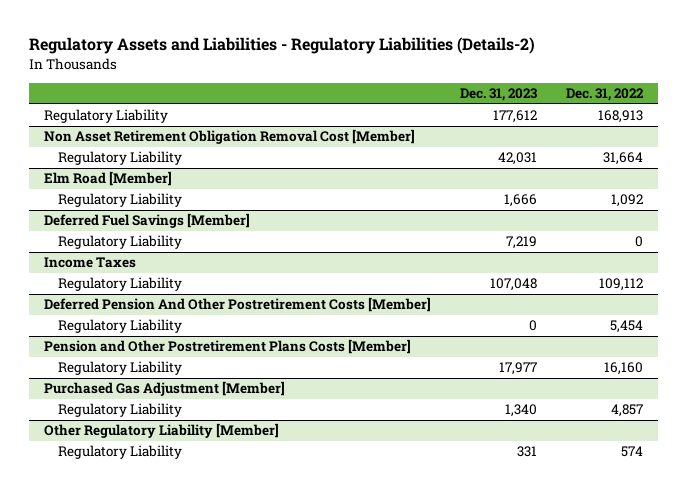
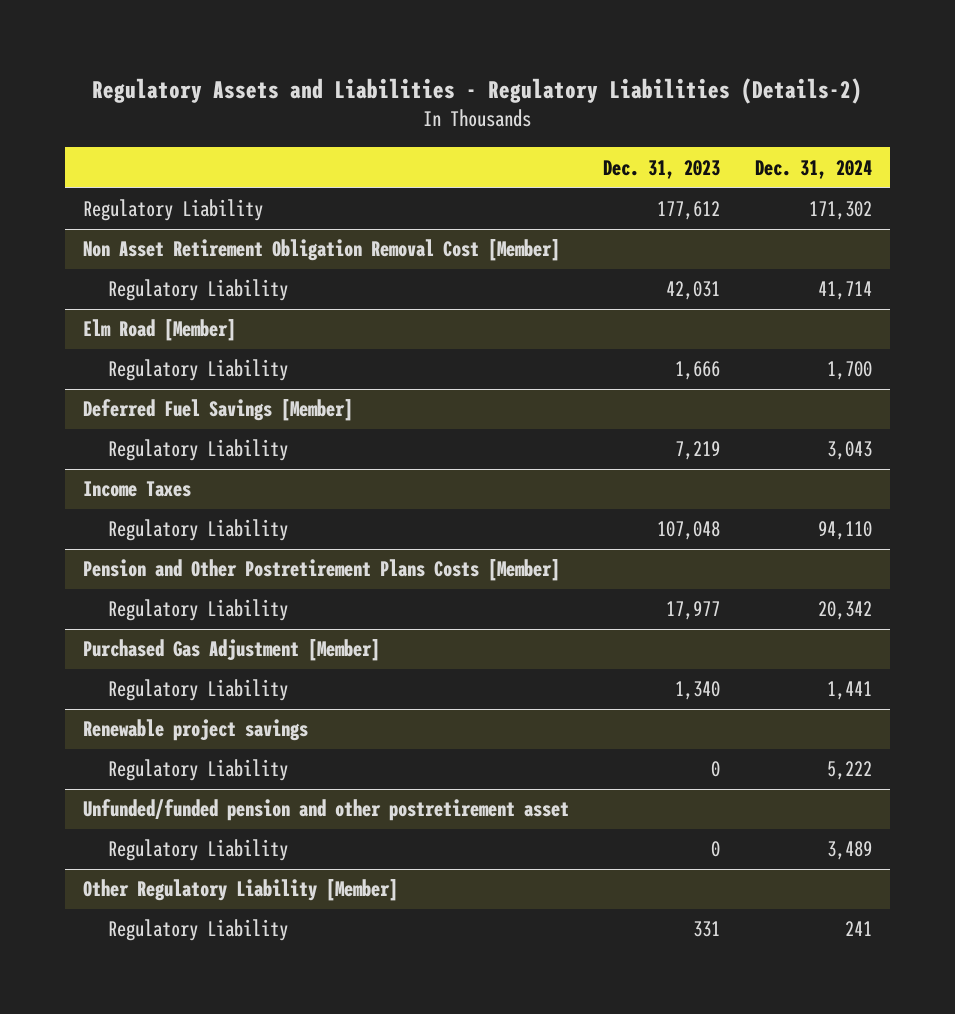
[566,88,645,102] Dec. 31, 2022 -> none
none -> [755,159,873,179] Dec. 31, 2024
[43,297,431,313] Deferred Pension And Other Postretirement Costs [Member] -> none
[58,319,183,334] Regulatory Liability -> none
none -> [82,719,308,742] Renewable project savings
none -> [108,759,289,782] Regulatory Liability
none -> [82,799,569,822] Unfunded/funded pension and other postretirement asset
none -> [108,839,289,862] Regulatory Liability

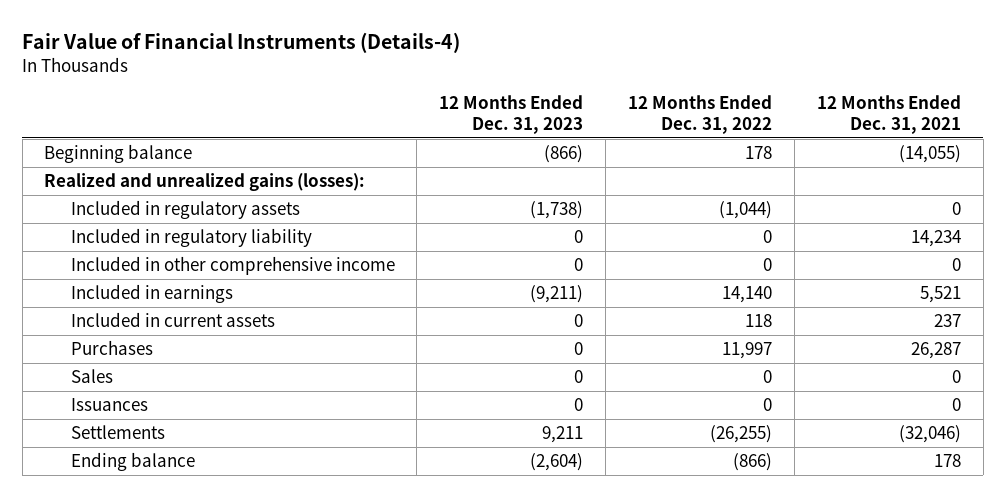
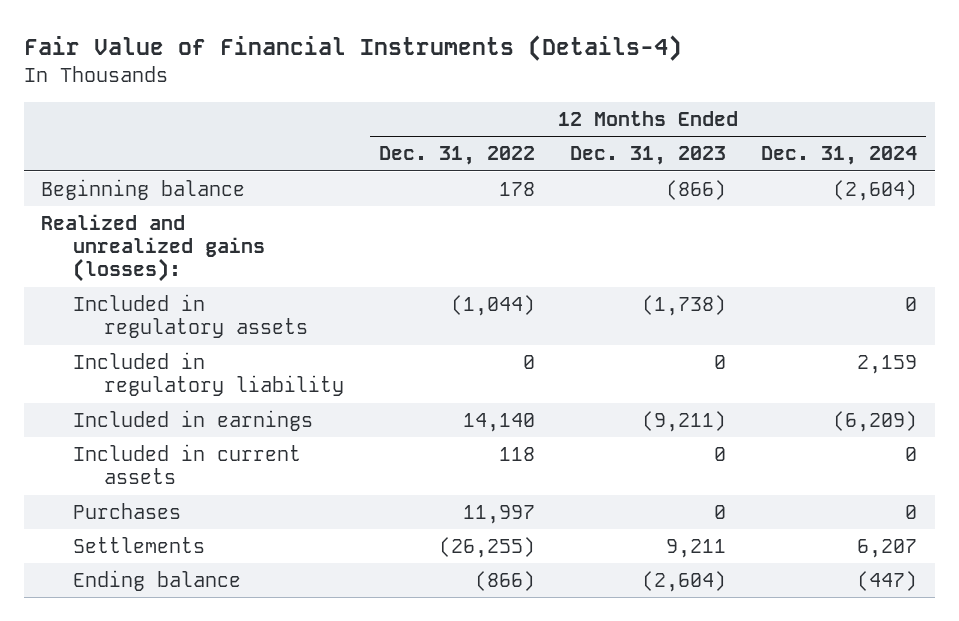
[816,94,961,135] 12 Months Ended Dec. 31, 2021 -> none
none -> [761,146,918,166] Dec. 31, 2024
[70,256,395,276] Included in other comprehensive income -> none
[70,369,113,384] Sales -> none
[70,398,148,412] Issuances -> none

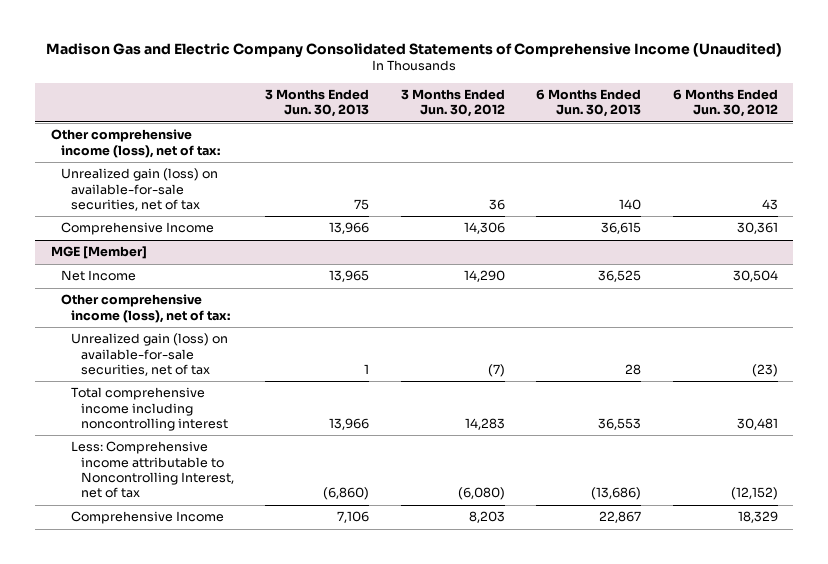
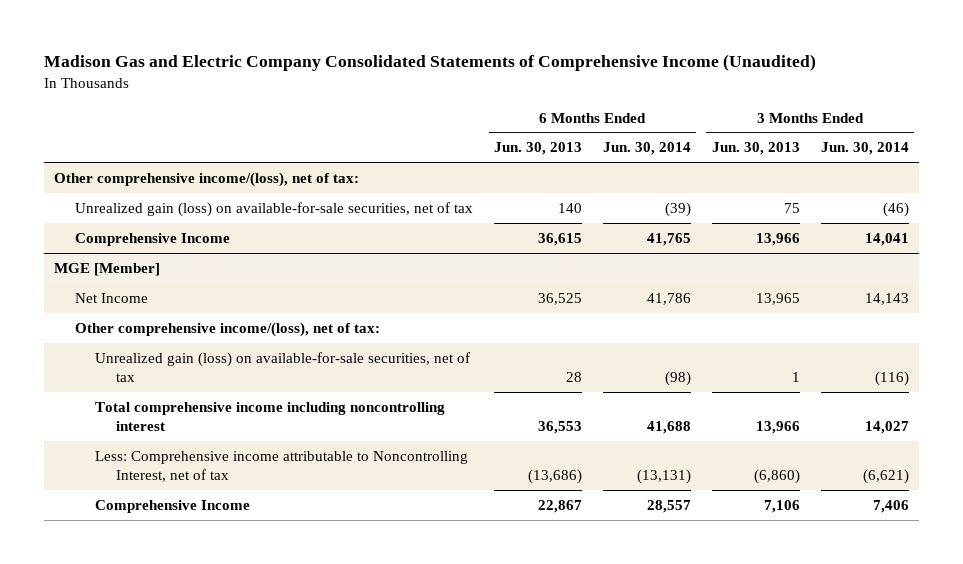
[400,89,505,118] 3 Months Ended Jun. 30, 2012 -> none
[672,89,778,118] 6 Months Ended Jun. 30, 2012 -> none
none -> [602,142,691,156] Jun. 30, 2014
none -> [820,142,909,156] Jun. 30, 2014
[50,129,220,158] Other comprehensive income (loss), net of tax: -> [54,171,360,187] Other comprehensive income/(loss), net of tax:
[60,294,230,323] Other comprehensive income (loss), net of tax: -> [74,321,380,337] Other comprehensive income/(loss), net of tax:

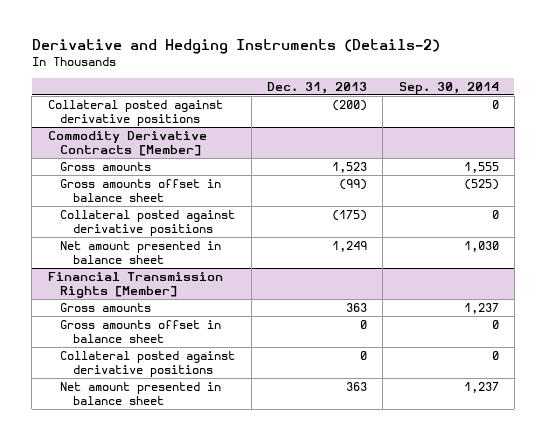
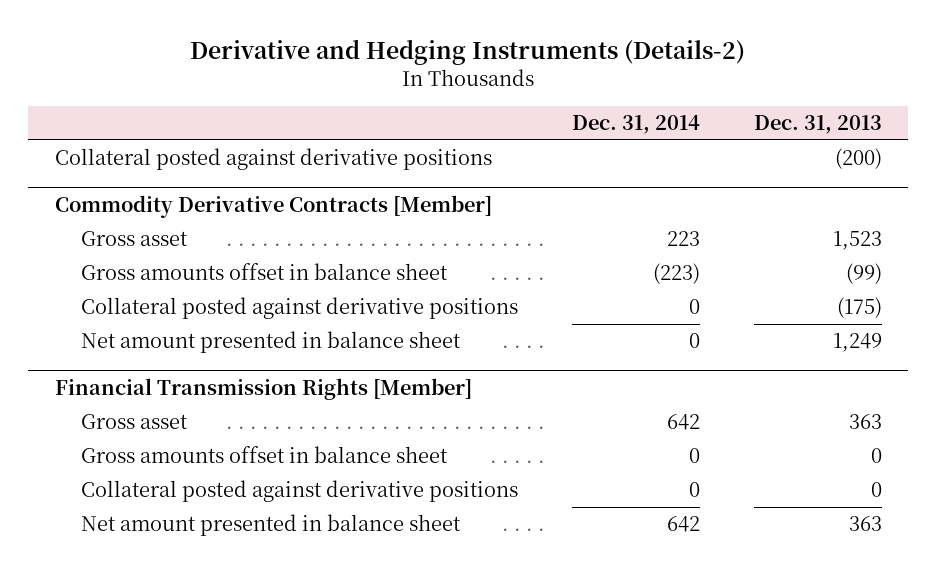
[398,81,499,94] Sep. 30, 2014 -> none
none -> [571,115,700,135] Dec. 31, 2014
[60,162,152,172] Gross amounts -> [80,231,188,247] Gross asset
[60,303,152,313] Gross amounts -> [80,414,188,430] Gross asset

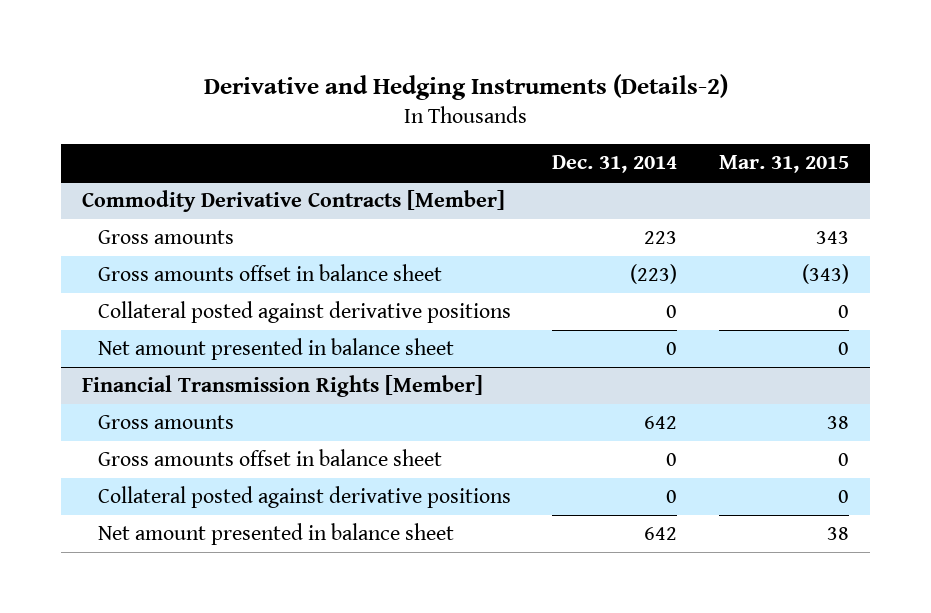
[753,115,882,135] Dec. 31, 2013 -> none
none -> [719,155,850,174] Mar. 31, 2015
[54,148,492,171] Collateral posted against derivative positions -> none
[80,231,188,247] Gross asset -> [97,229,234,244] Gross amounts
[80,414,188,430] Gross asset -> [97,414,234,429] Gross amounts

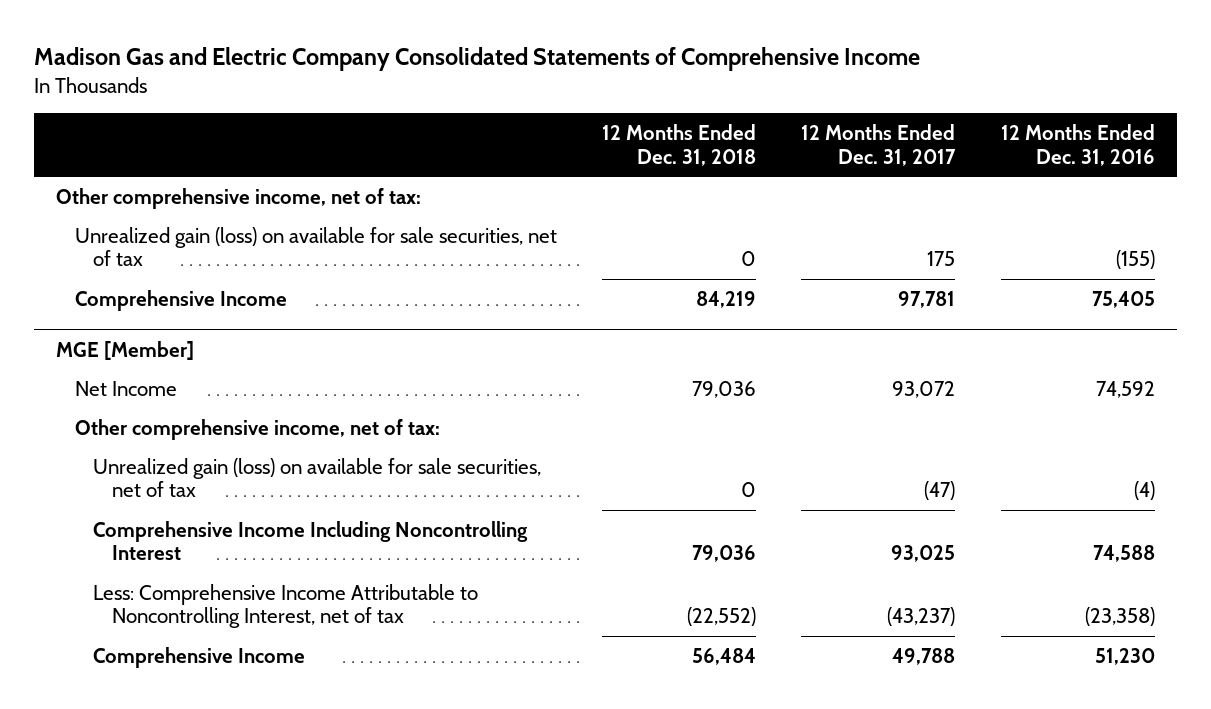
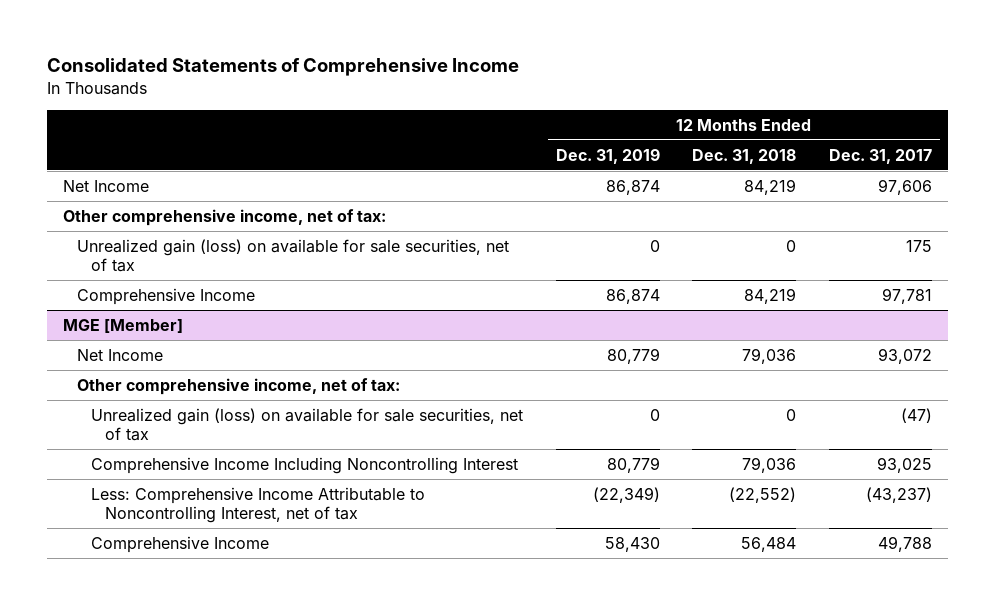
[33,47,920,72] Madison Gas and Electric Company Consolidated Statements of Comprehensive Income -> [47,58,520,77] Consolidated Statements of Comprehensive Income
[1000,124,1155,166] 12 Months Ended Dec. 31, 2016 -> none
none -> [555,147,660,164] Dec. 31, 2019
none -> [63,179,150,192] Net Income

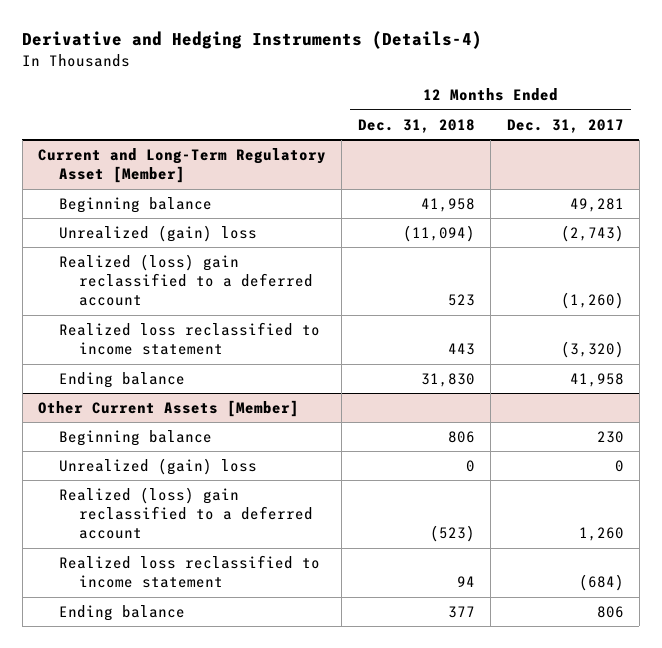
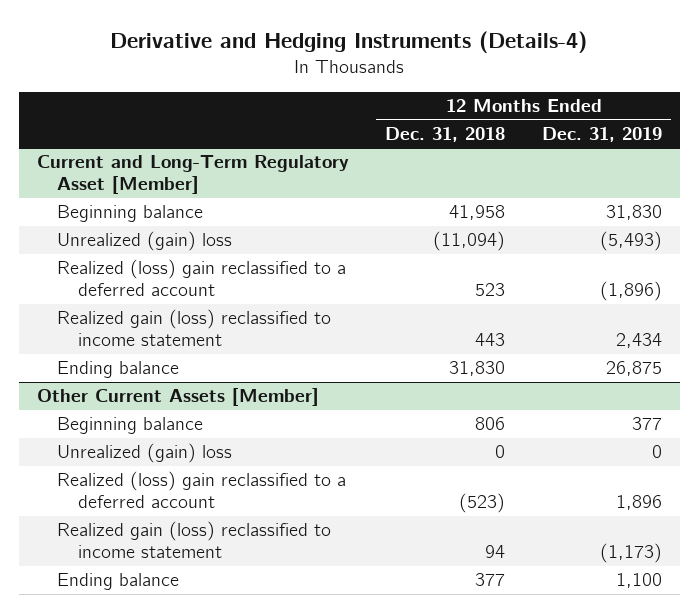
[506,118,624,133] Dec. 31, 2017 -> none
none -> [541,127,662,143] Dec. 31, 2019
[58,321,320,356] Realized loss reclassified to income statement -> [57,309,332,347] Realized gain (loss) reclassified to income statement
[58,554,320,589] Realized loss reclassified to income statement -> [57,521,332,559] Realized gain (loss) reclassified to income statement

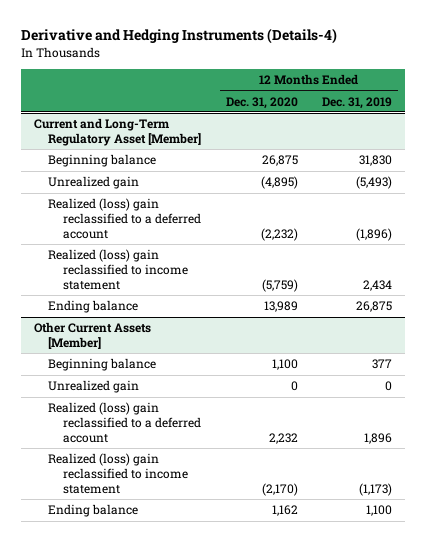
[385,127,506,143] Dec. 31, 2018 -> none
none -> [225,96,298,109] Dec. 31, 2020
[57,231,233,252] Unrealized (gain) loss -> [48,176,140,190] Unrealized gain
[57,309,332,347] Realized gain (loss) reclassified to income statement -> [48,249,188,290] Realized (loss) gain reclassified to income statement
[57,443,233,464] Unrealized (gain) loss -> [48,380,140,394] Unrealized gain
[57,521,332,559] Realized gain (loss) reclassified to income statement -> [48,453,188,494] Realized (loss) gain reclassified to income statement

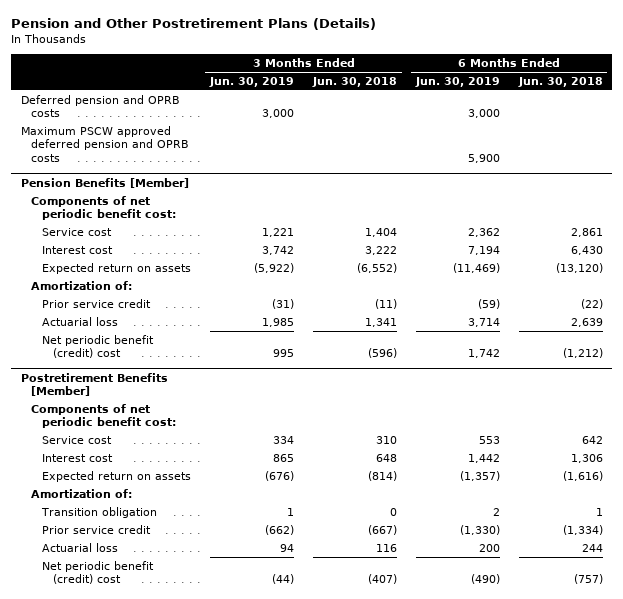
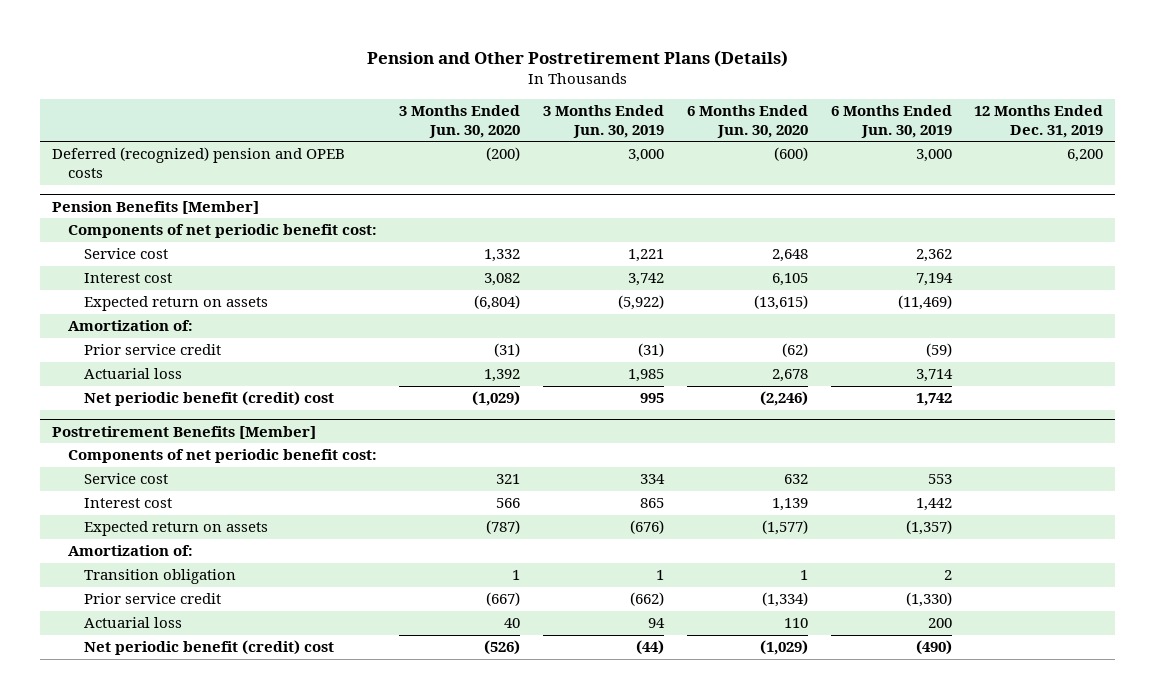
[311,76,397,87] Jun. 30, 2018 -> none
[517,76,603,87] Jun. 30, 2018 -> none
none -> [399,105,521,138] 3 Months Ended Jun. 30, 2020
none -> [686,105,808,138] 6 Months Ended Jun. 30, 2020
none -> [974,105,1104,138] 12 Months Ended Dec. 31, 2019
[20,125,190,162] Maximum PSCW approved deferred pension and OPRB costs -> none
[20,94,180,118] Deferred pension and OPRB costs -> [51,147,345,179] Deferred (recognized) pension and OPEB costs

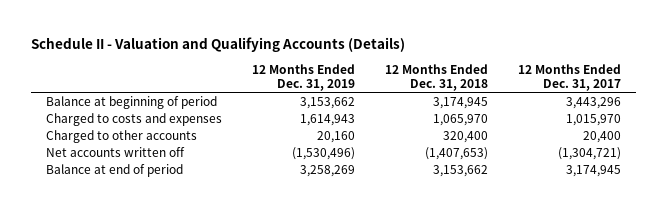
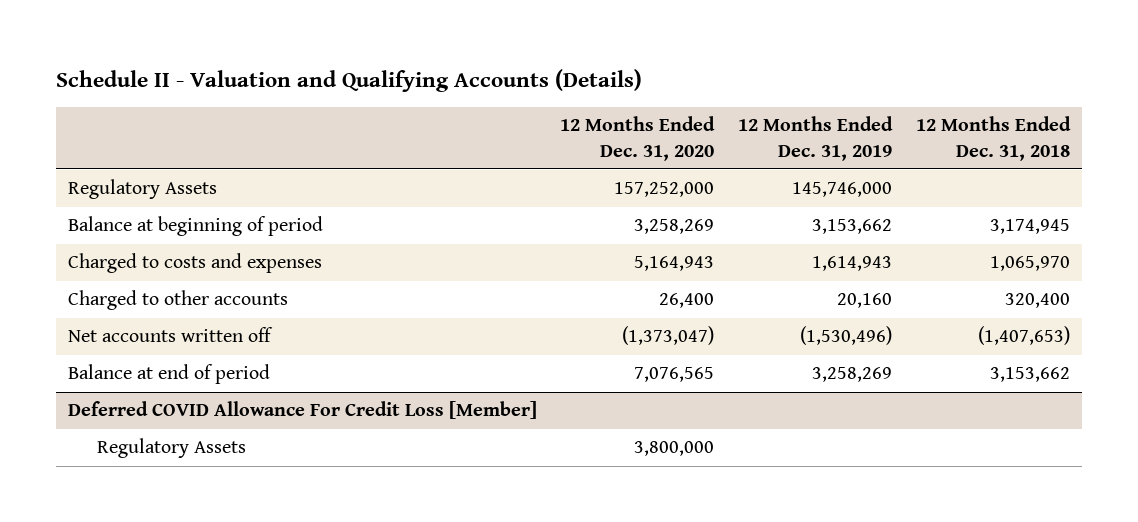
[517,63,621,92] 12 Months Ended Dec. 31, 2017 -> none
none -> [560,116,716,161] 12 Months Ended Dec. 31, 2020
none -> [67,179,217,200] Regulatory Assets
none -> [67,401,537,420] Deferred COVID Allowance For Credit Loss [Member]
none -> [97,438,247,459] Regulatory Assets

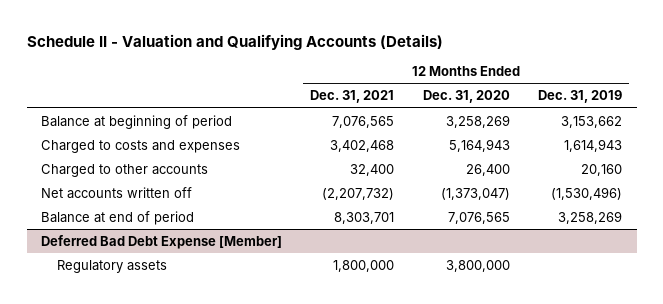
[915,116,1071,161] 12 Months Ended Dec. 31, 2018 -> none
none -> [310,90,395,104] Dec. 31, 2021
[67,179,217,200] Regulatory Assets -> none
[67,401,537,420] Deferred COVID Allowance For Credit Loss [Member] -> none
none -> [40,234,282,249] Deferred Bad Debt Expense [Member]
[97,438,247,459] Regulatory Assets -> [56,259,167,273] Regulatory assets

